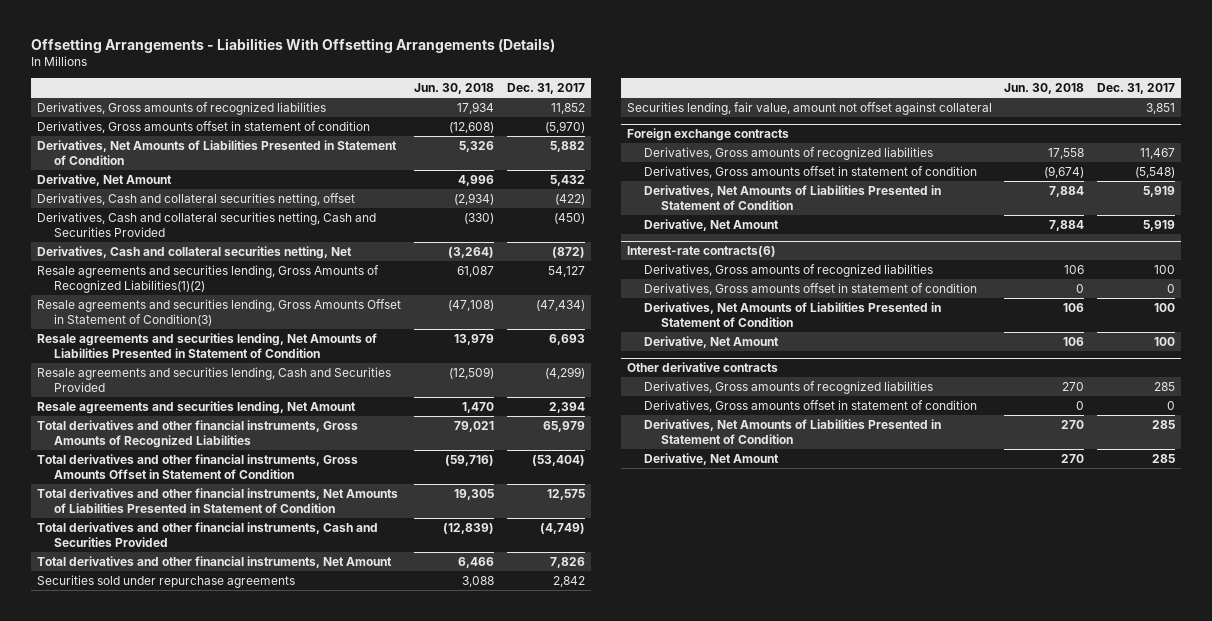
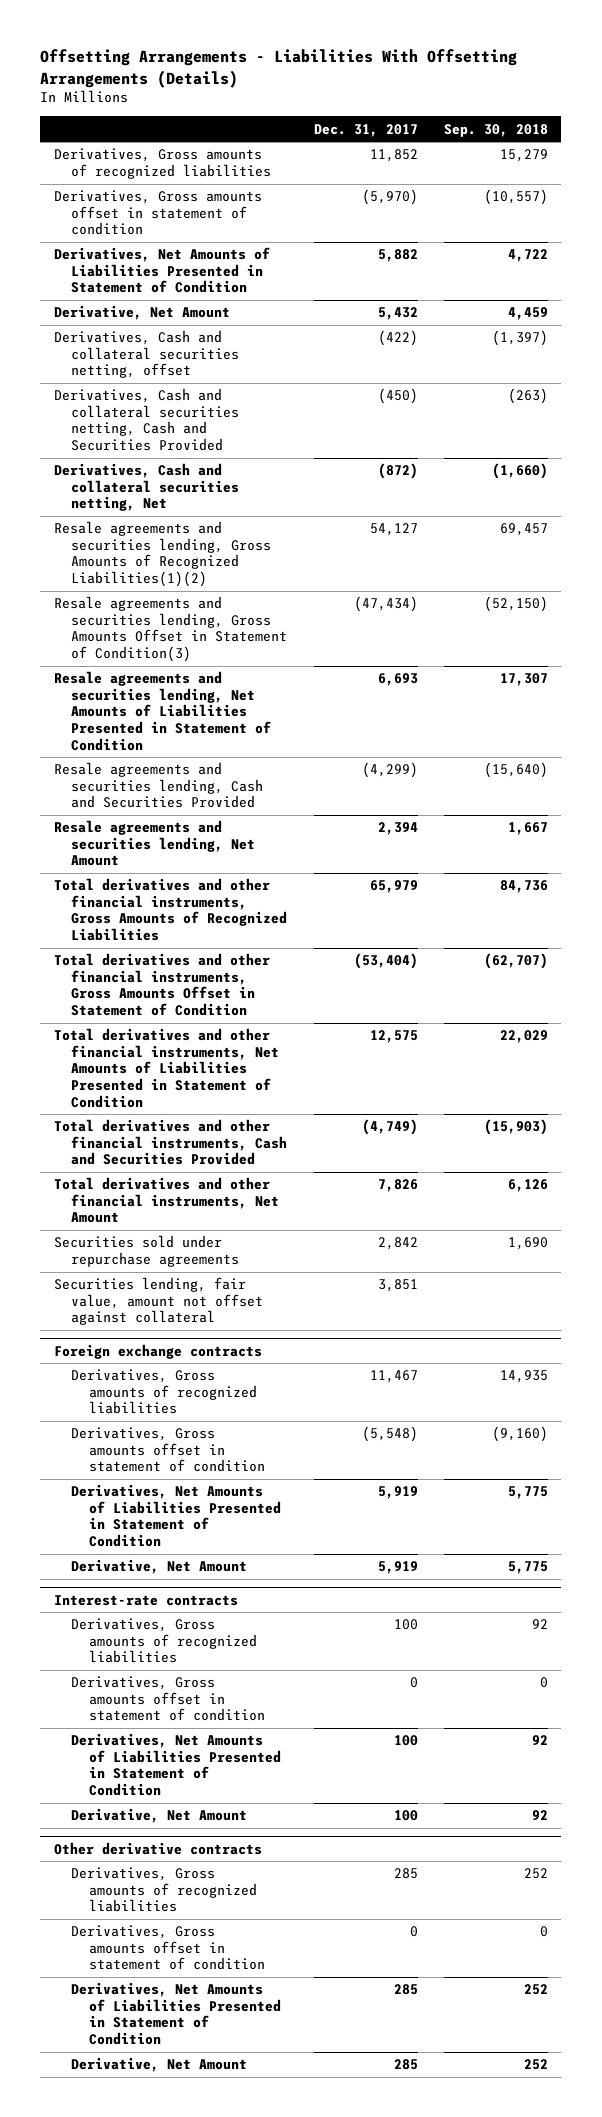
[414,82,495,94] Jun. 30, 2018 -> none
none -> [444,123,549,137] Sep. 30, 2018
[627,246,777,258] Interest-rate contracts(6) -> [53,1594,238,1606] Interest-rate contracts

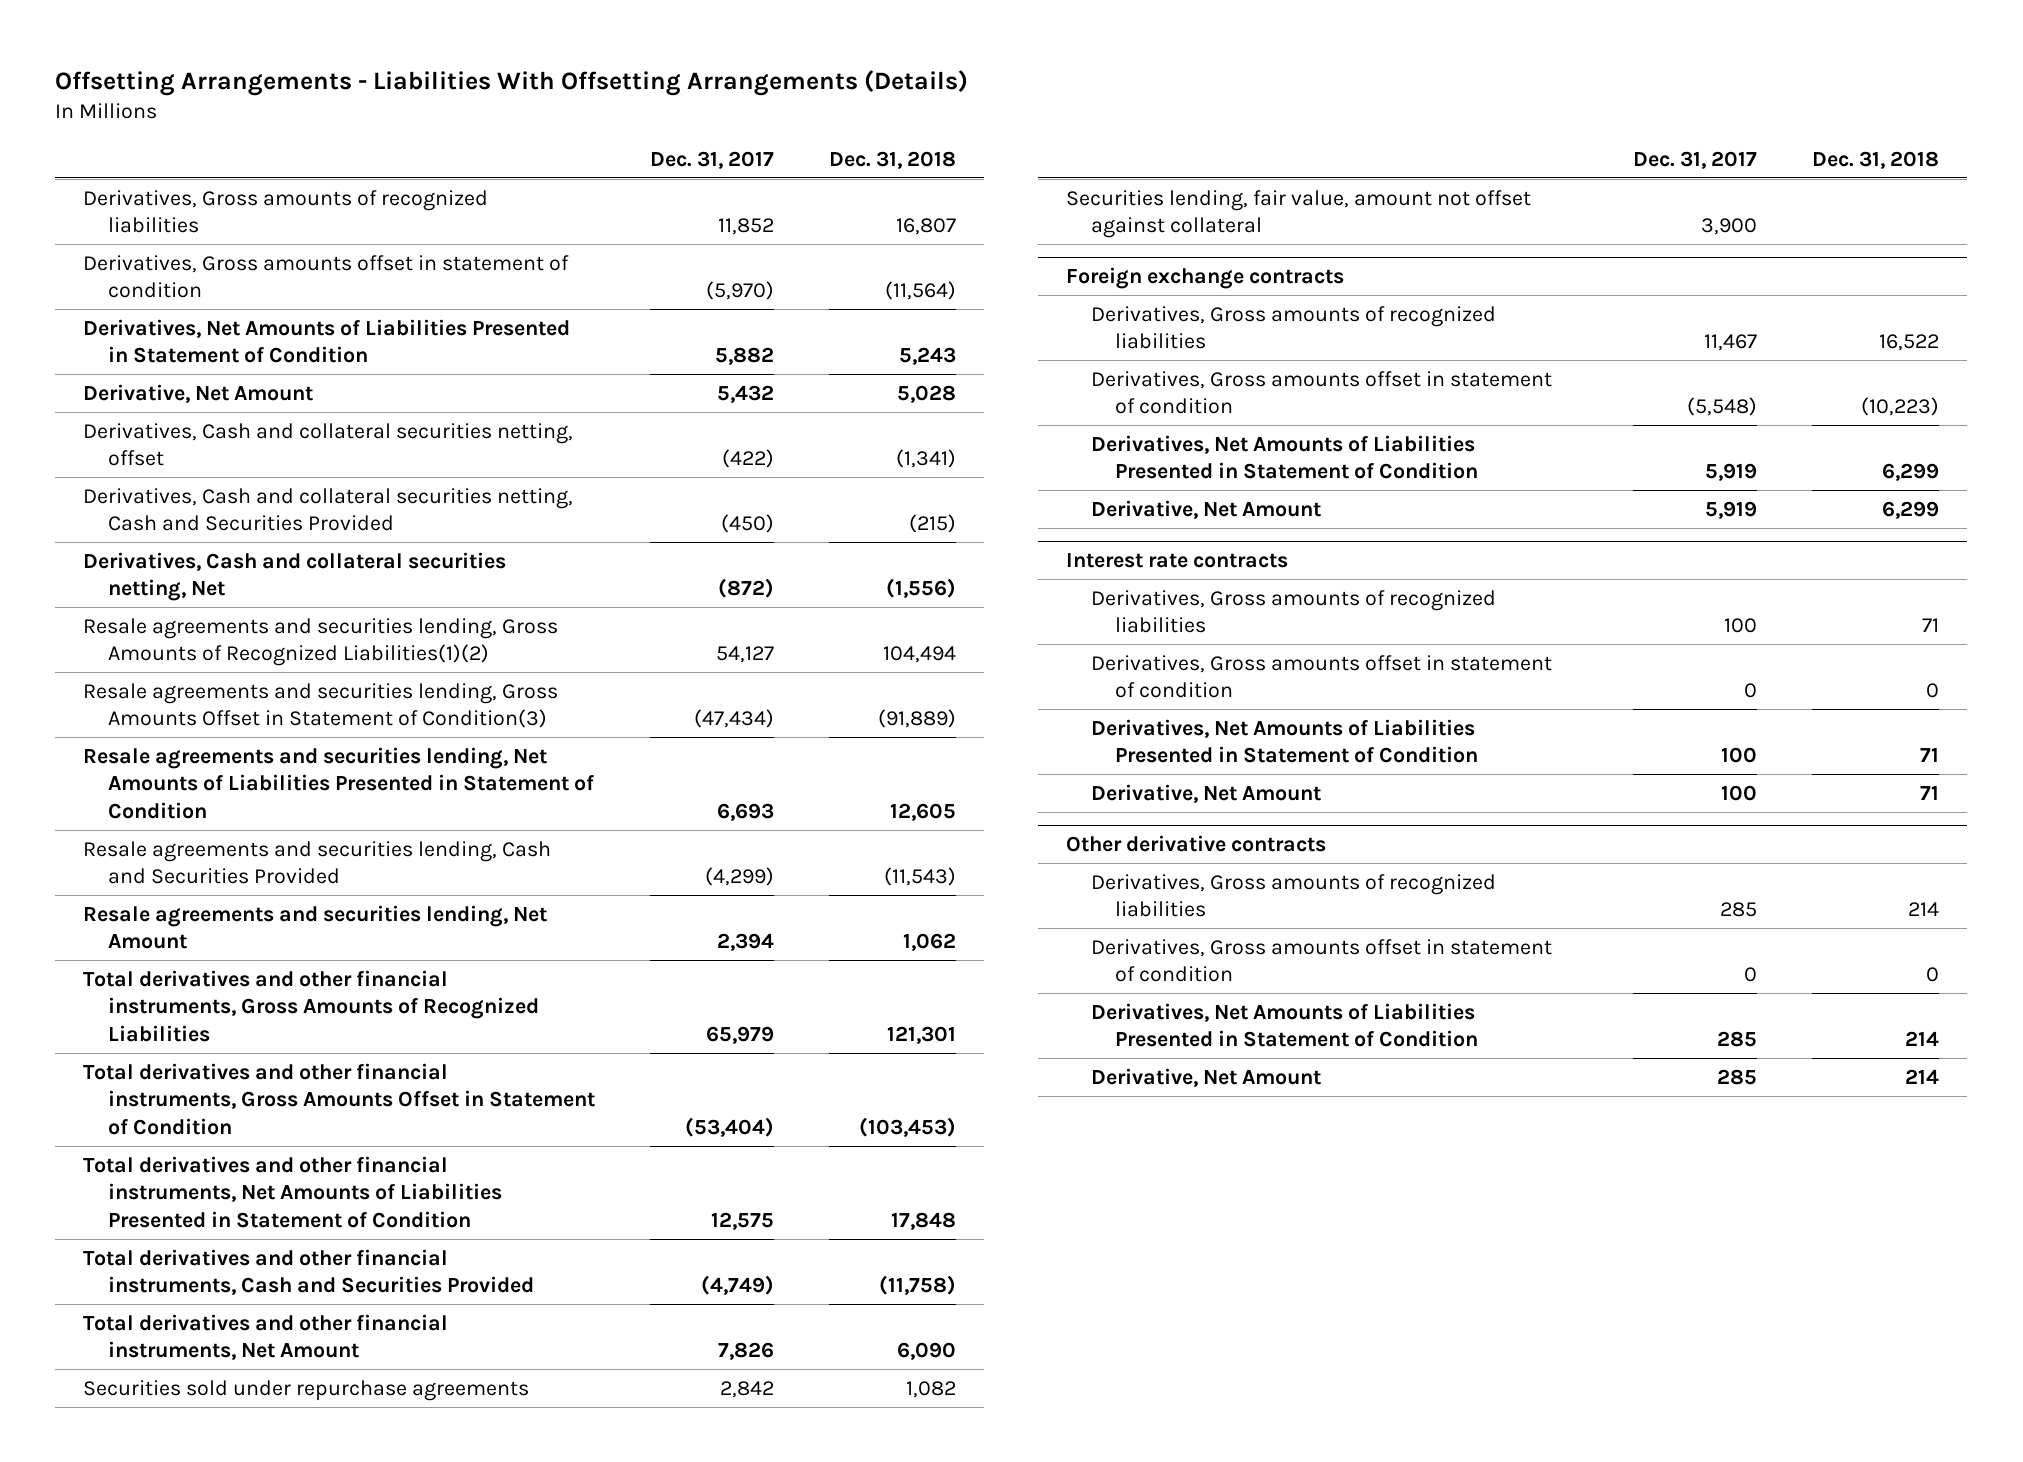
[444,123,549,137] Sep. 30, 2018 -> none
none -> [829,150,957,169] Dec. 31, 2018
[377,1279,418,1293] 3,851 -> [1701,218,1758,236] 3,900
[53,1594,238,1606] Interest-rate contracts -> [1066,553,1289,569] Interest rate contracts

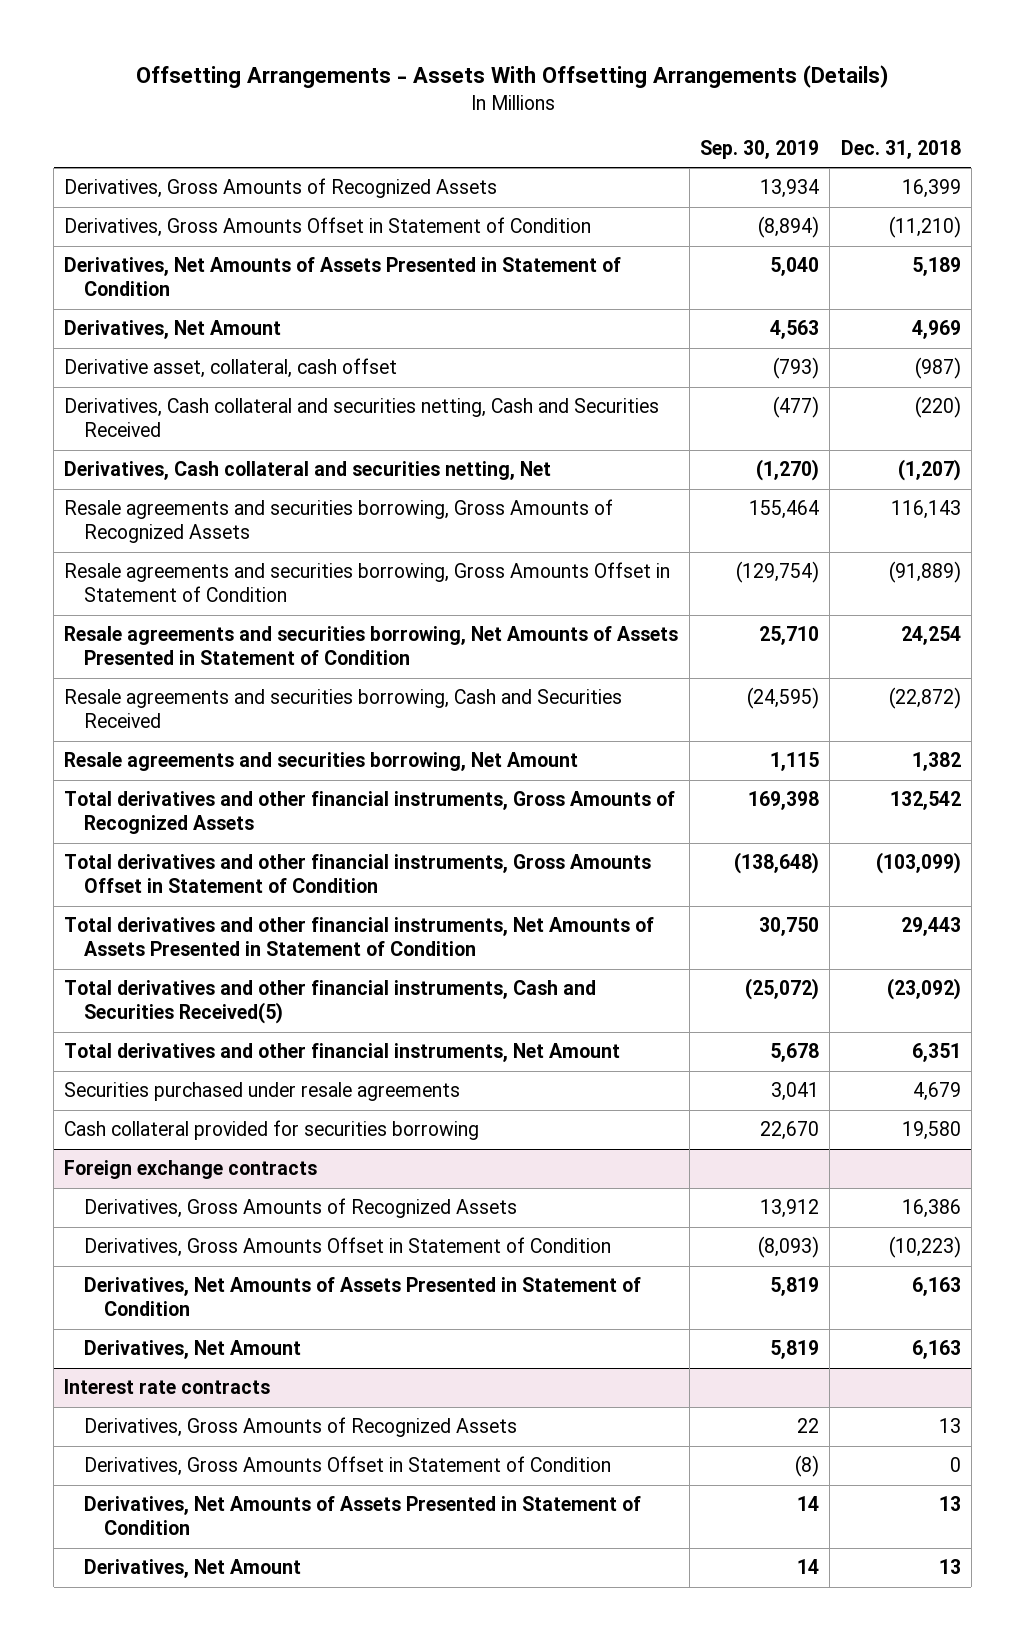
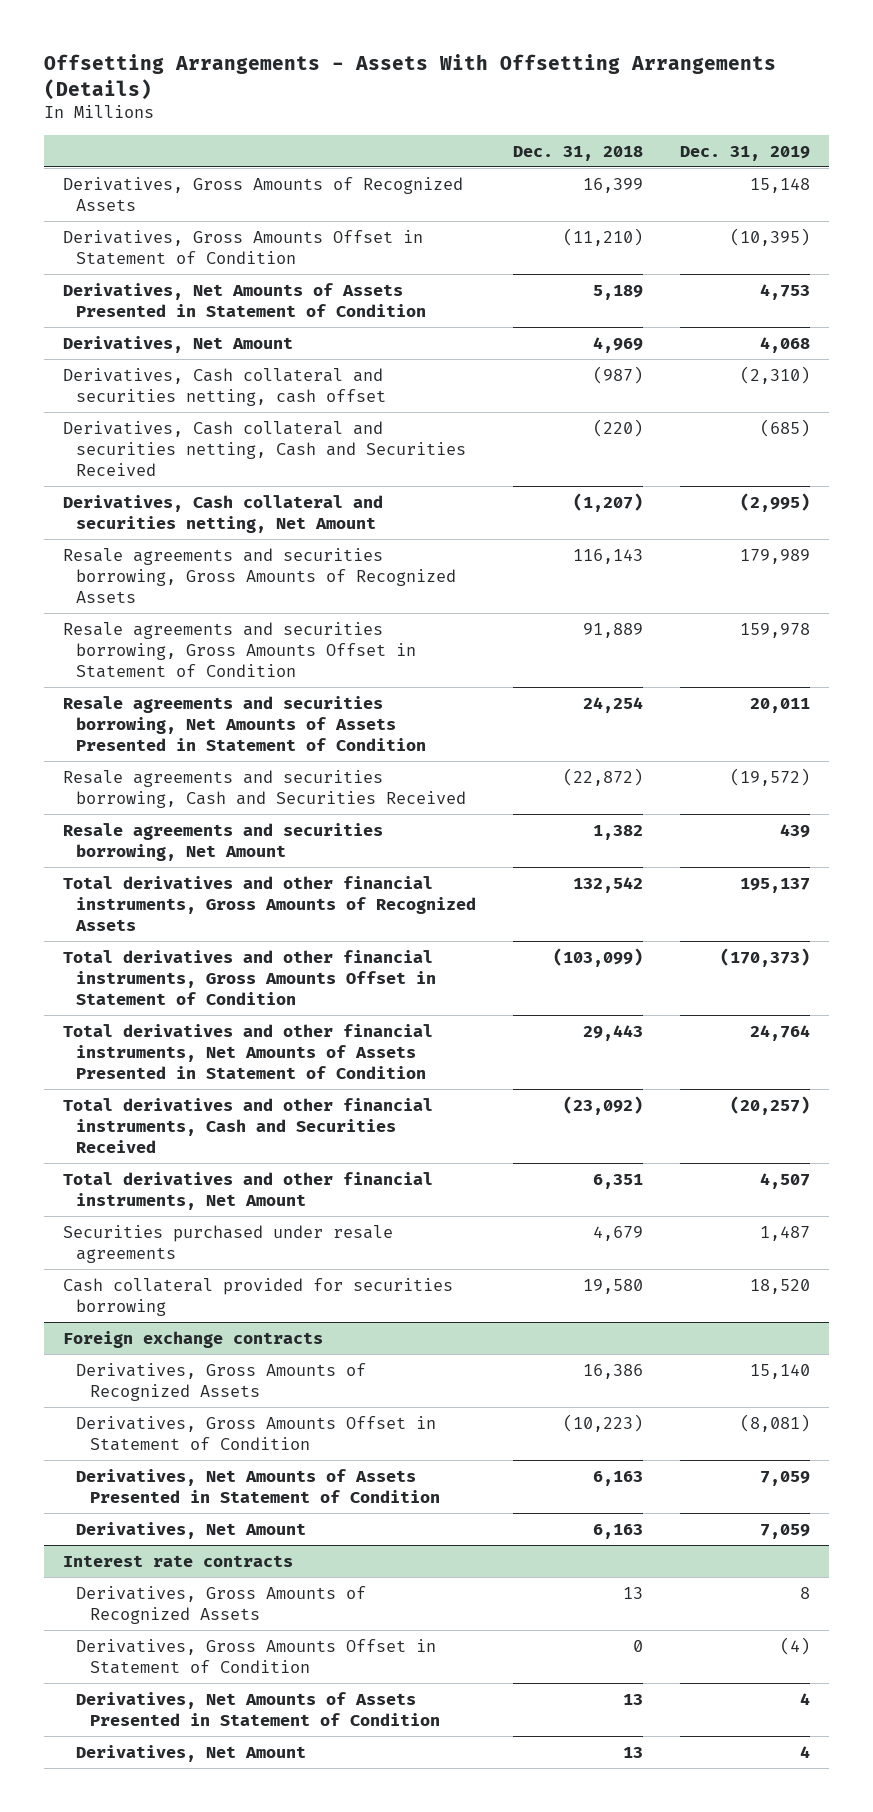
[700,139,820,159] Sep. 30, 2019 -> none
none -> [680,145,811,161] Dec. 31, 2019
[64,358,398,379] Derivative asset, collateral, cash offset -> [62,367,387,406] Derivatives, Cash collateral and securities netting, cash offset
[64,461,552,481] Derivatives, Cash collateral and securities netting, Net -> [62,494,383,533] Derivatives, Cash collateral and securities netting, Net Amount
[888,561,961,584] (91,889) -> [583,622,644,638] 91,889
[64,980,597,1025] Total derivatives and other financial instruments, Cash and Securities Received(5) -> [62,1097,433,1153] Total derivatives and other financial instruments, Cash and Securities Received

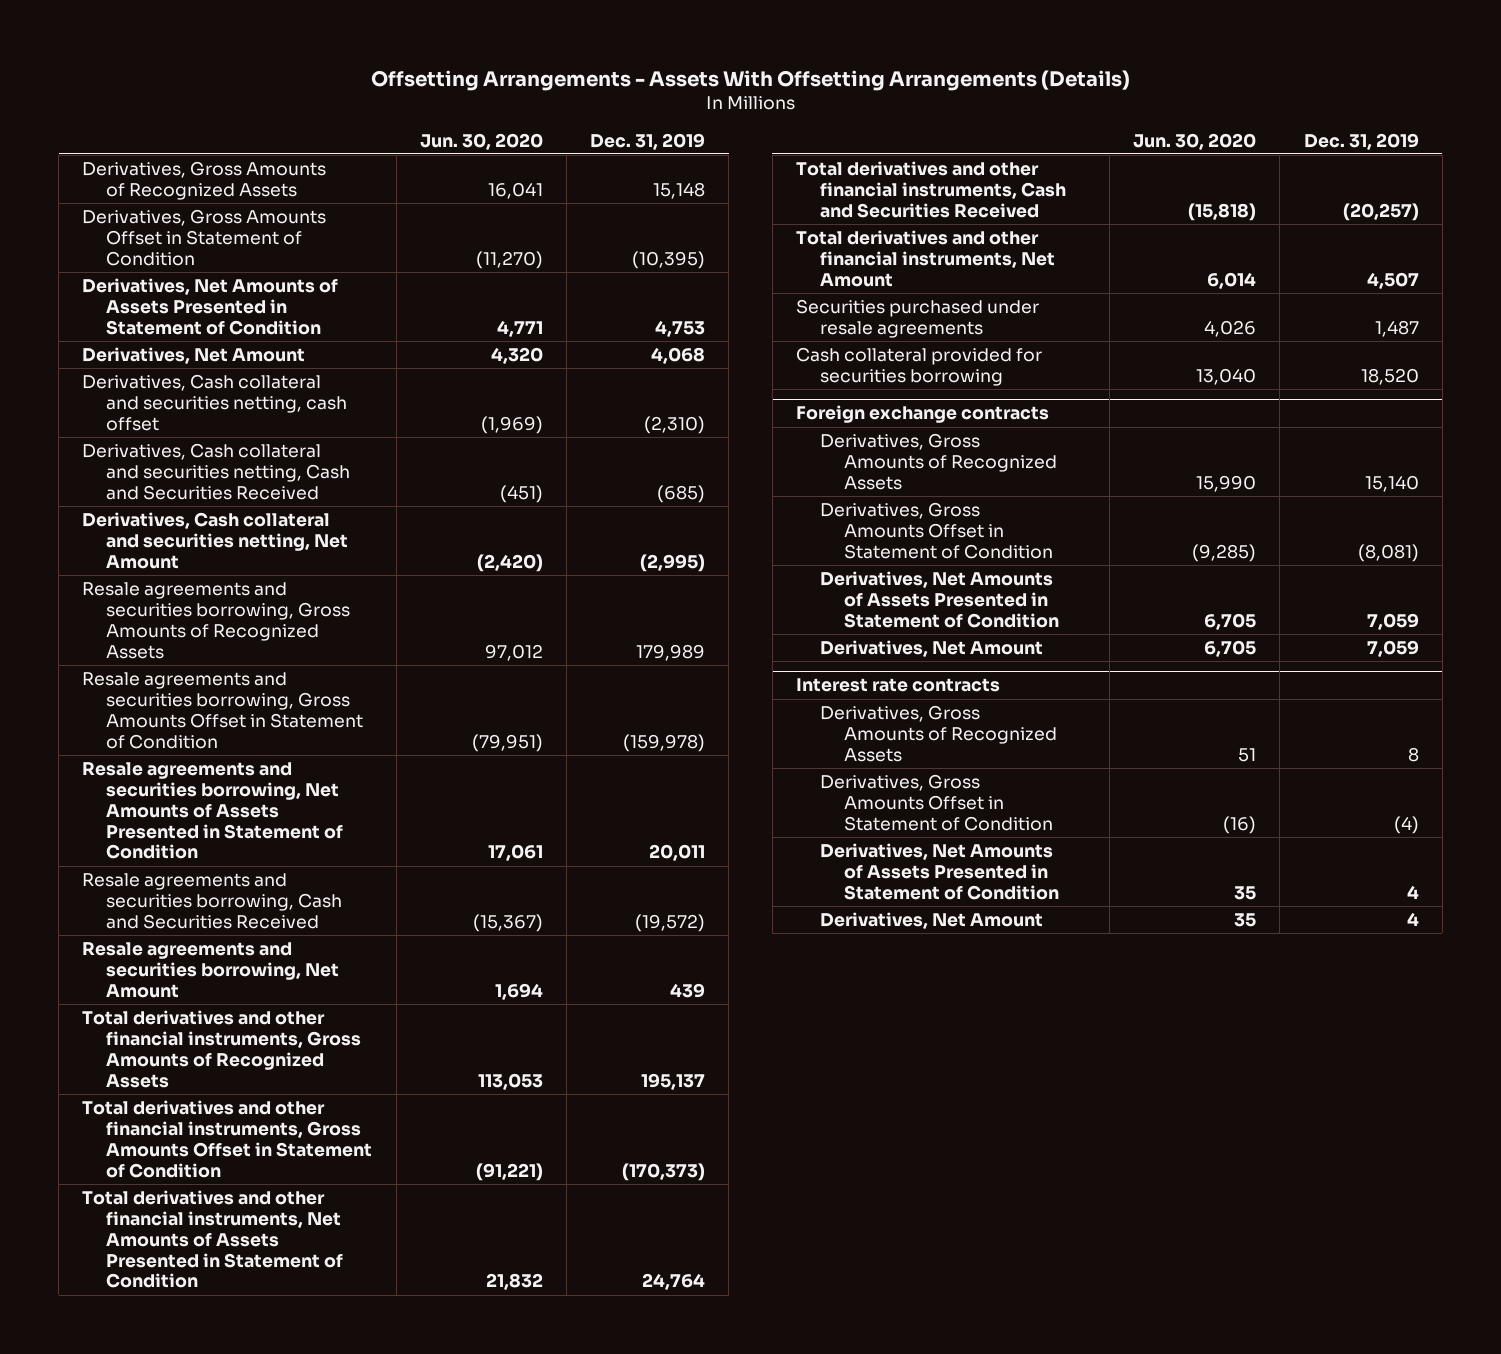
[513,145,644,161] Dec. 31, 2018 -> none
none -> [419,132,543,150] Jun. 30, 2020
[740,622,811,638] 159,978 -> [623,733,706,752] (159,978)

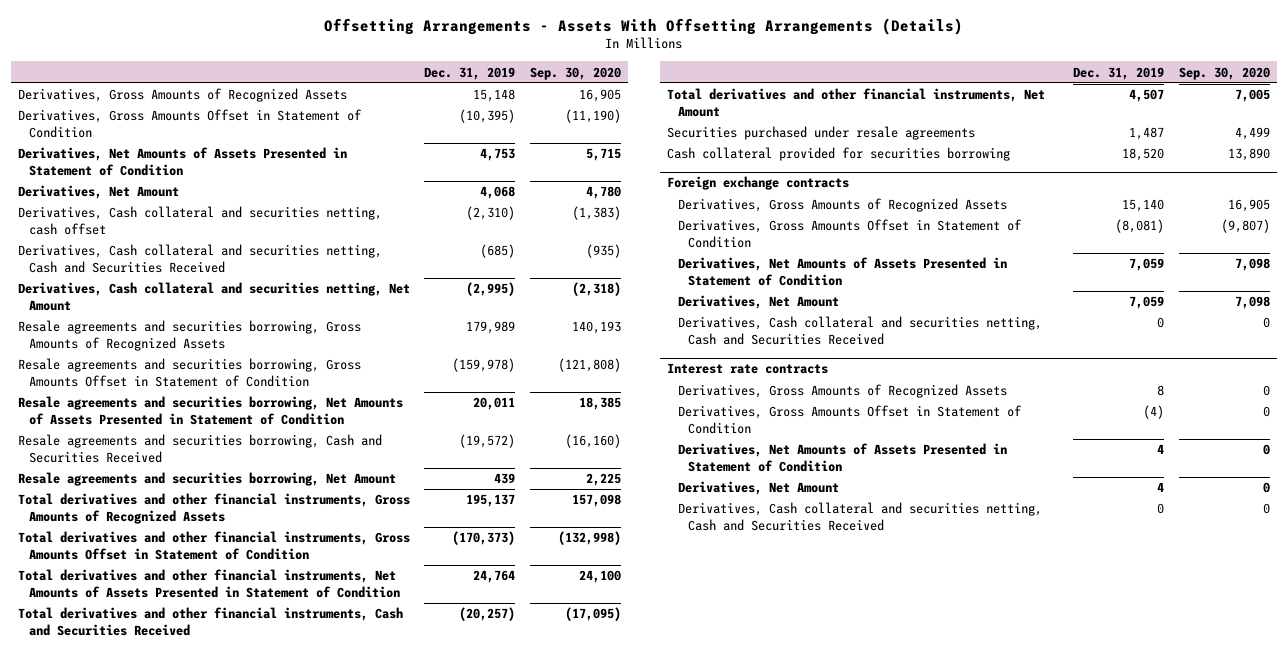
[419,132,543,150] Jun. 30, 2020 -> none
none -> [529,66,621,80] Sep. 30, 2020
none -> [677,316,1042,345] Derivatives, Cash collateral and securities netting, Cash and Securities Received
none -> [677,502,1042,531] Derivatives, Cash collateral and securities netting, Cash and Securities Received

